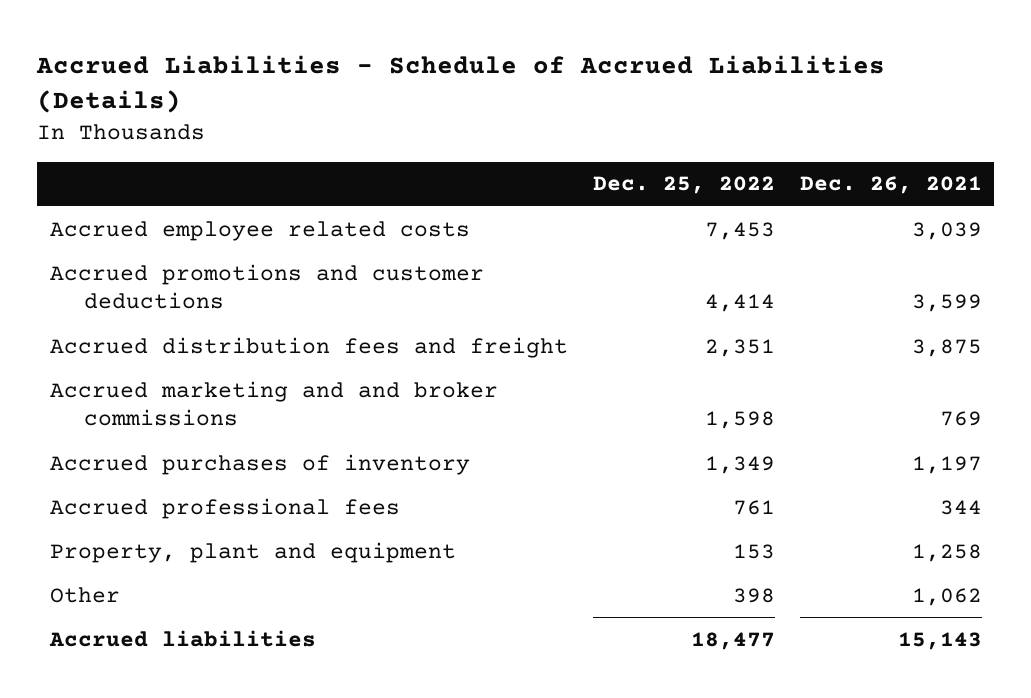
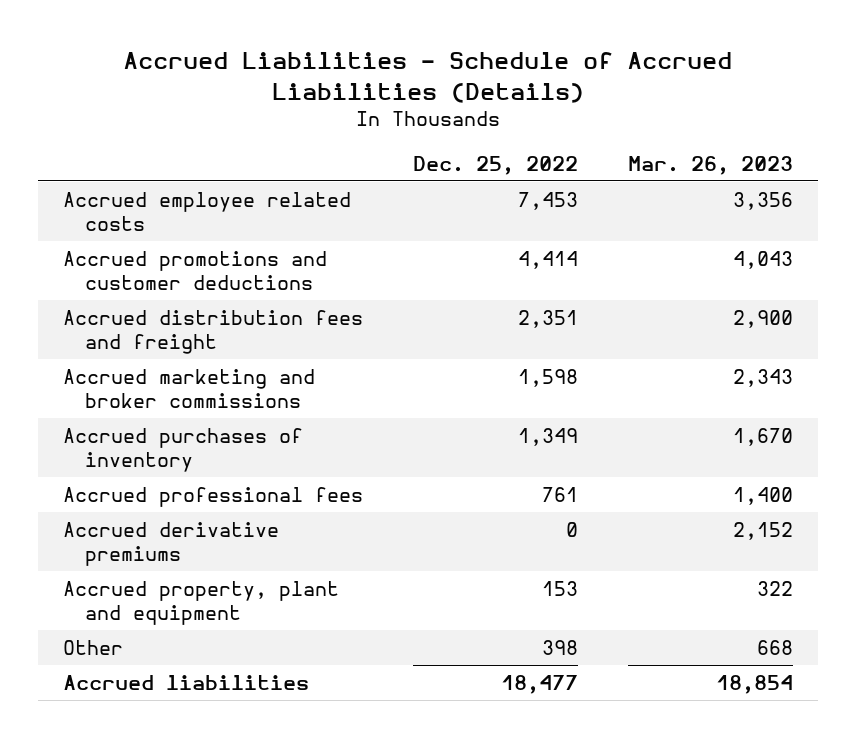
[799,176,982,195] Dec. 26, 2021 -> none
none -> [627,155,793,175] Mar. 26, 2023
[49,380,498,427] Accrued marketing and and broker commissions -> [63,368,316,408] Accrued marketing and broker commissions
none -> [63,521,280,566] Accrued derivative premiums
[49,541,456,563] Property, plant and equipment -> [63,580,340,625] Accrued property, plant and equipment

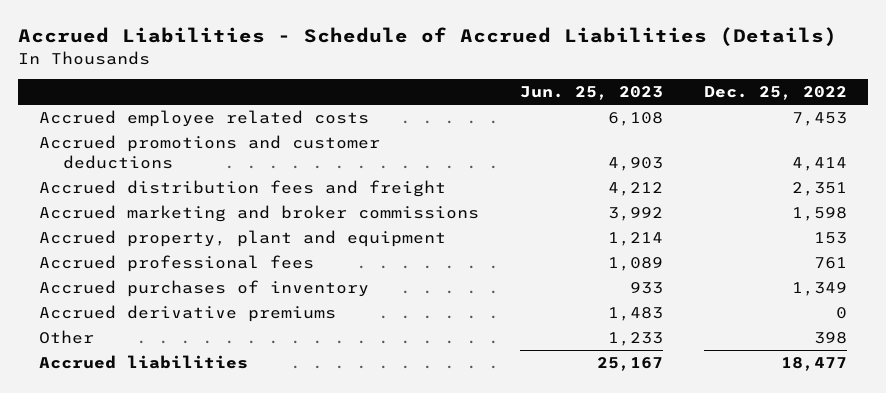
[627,155,793,175] Mar. 26, 2023 -> none
none -> [519,86,663,101] Jun. 25, 2023
[63,580,340,625] Accrued property, plant and equipment -> [38,229,446,247] Accrued property, plant and equipment
[63,427,304,472] Accrued purchases of inventory -> [38,279,369,297] Accrued purchases of inventory

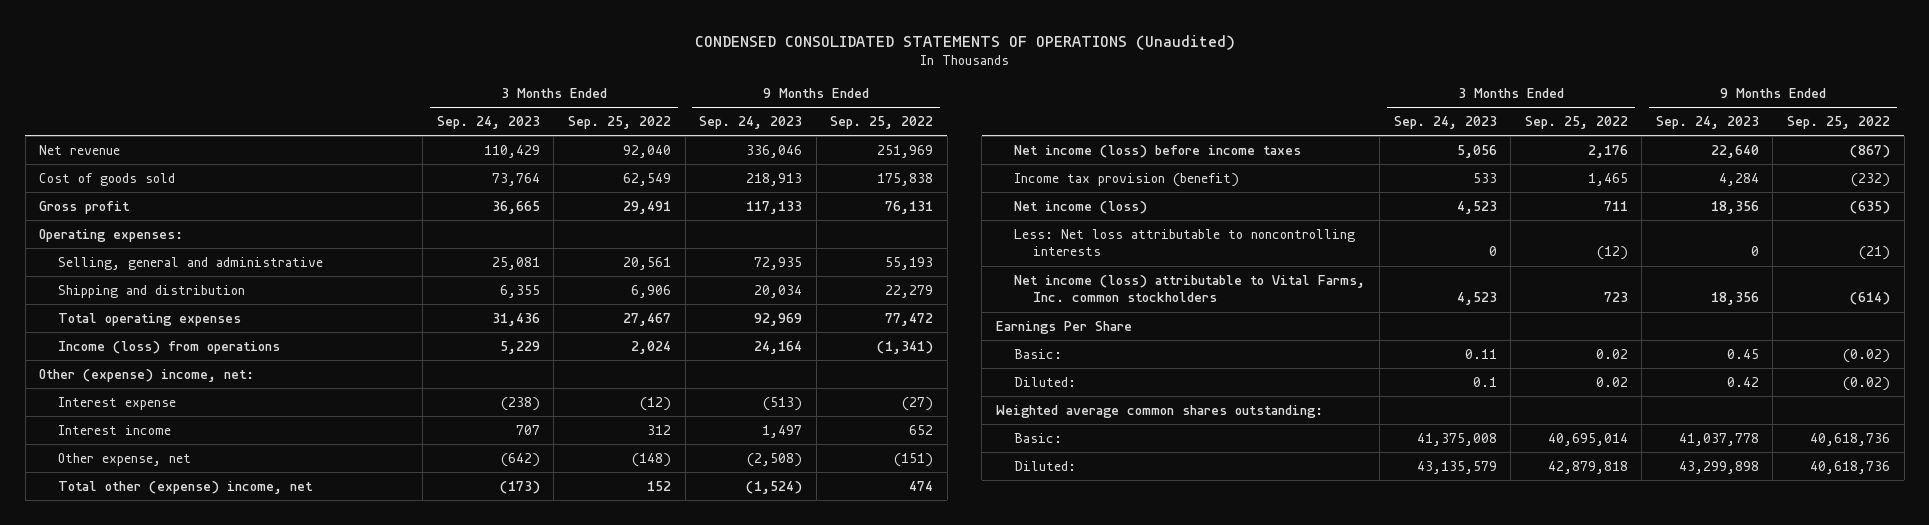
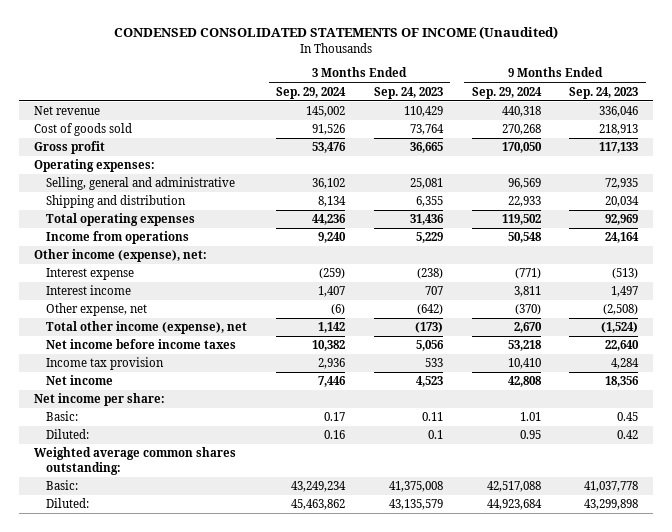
[694,34,1235,50] CONDENSED CONSOLIDATED STATEMENTS OF OPERATIONS (Unaudited) -> [114,26,559,40] CONDENSED CONSOLIDATED STATEMENTS OF INCOME (Unaudited)
[567,115,671,129] Sep. 25, 2022 -> none
[830,115,934,129] Sep. 25, 2022 -> none
none -> [275,86,346,99] Sep. 29, 2024
none -> [471,86,542,99] Sep. 29, 2024
[57,340,280,354] Income (loss) from operations -> [45,231,189,245] Income from operations
[39,368,255,382] Other (expense) income, net: -> [33,249,207,263] Other income (expense), net:
[1014,228,1356,257] Less: Net loss attributable to noncontrolling interests -> none
[1014,274,1366,303] Net income (loss) attributable to Vital Farms, Inc. common stockholders -> none
[57,480,313,494] Total other (expense) income, net -> [45,321,247,335] Total other income (expense), net
[1014,144,1302,158] Net income (loss) before income taxes -> [45,339,236,350] Net income before income taxes
[1014,172,1240,187] Income tax provision (benefit) -> [45,357,164,371] Income tax provision
[1014,200,1148,214] Net income (loss) -> [45,375,113,386] Net income
[995,320,1132,334] Earnings Per Share -> [33,393,165,407] Net income per share:

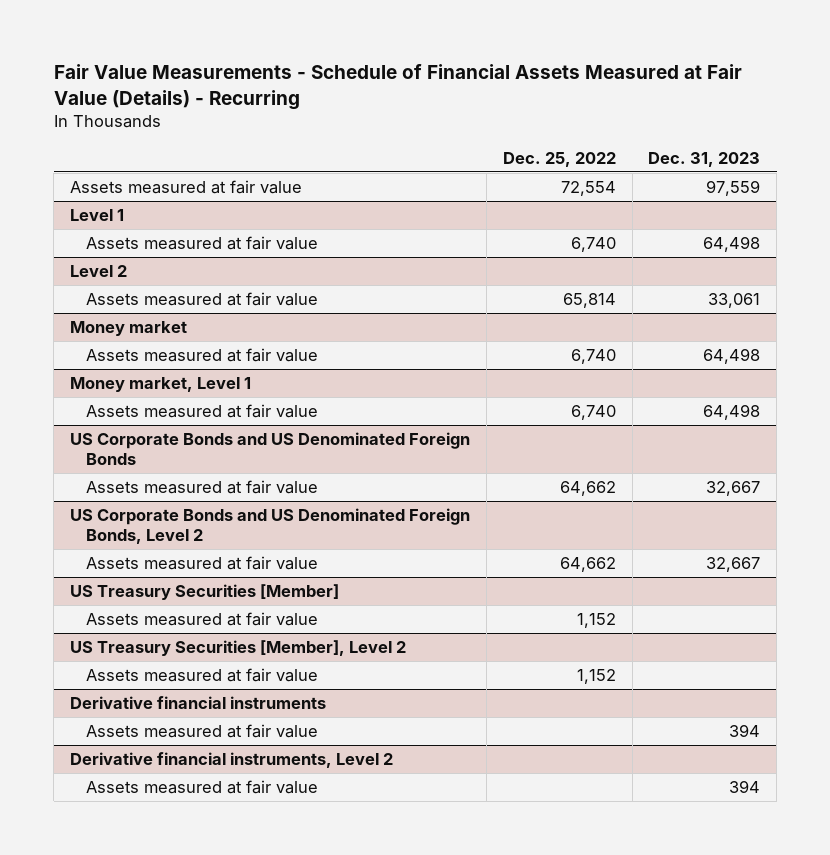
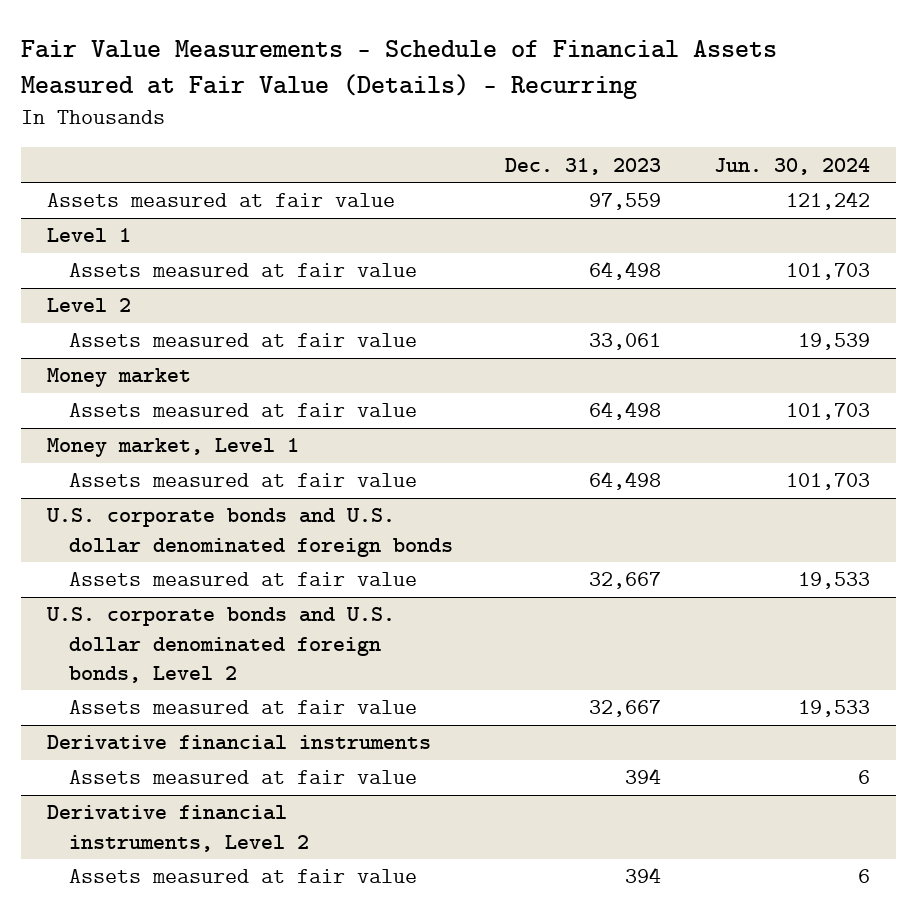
[502,151,616,167] Dec. 25, 2022 -> none
none -> [713,157,870,175] Jun. 30, 2024
[69,431,470,466] US Corporate Bonds and US Denominated Foreign Bonds -> [46,508,454,557] U.S. corporate bonds and U.S. dollar denominated foreign bonds
[69,507,470,545] US Corporate Bonds and US Denominated Foreign Bonds, Level 2 -> [46,607,396,683] U.S. corporate bonds and U.S. dollar denominated foreign bonds, Level 2
[69,583,339,600] US Treasury Securities [Member] -> none
[86,611,319,626] Assets measured at fair value -> none
[69,639,406,656] US Treasury Securities [Member], Level 2 -> none
[86,667,319,682] Assets measured at fair value -> none

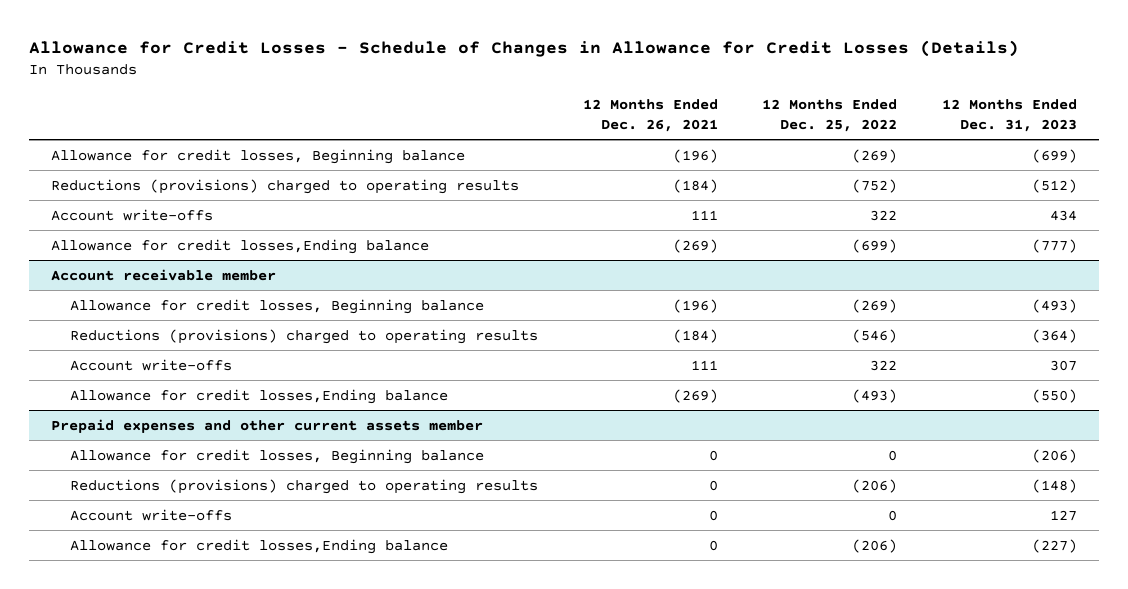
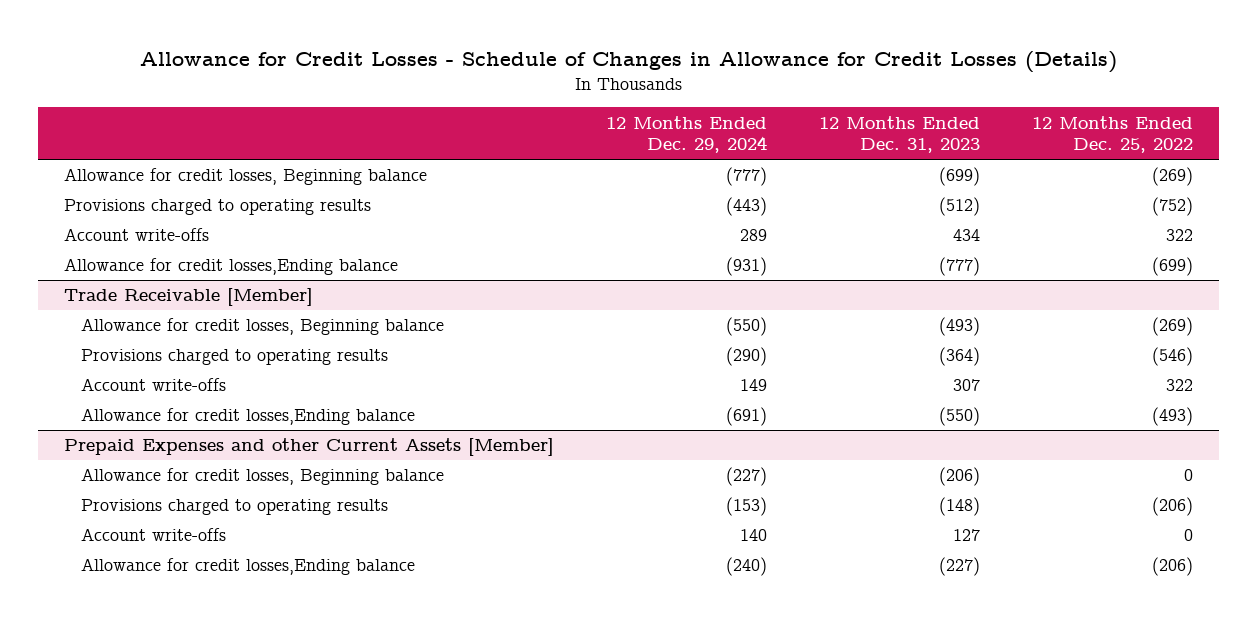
[582,99,718,132] 12 Months Ended Dec. 26, 2021 -> none
none -> [605,115,767,154] 12 Months Ended Dec. 29, 2024
[50,178,519,194] Reductions (provisions) charged to operating results -> [63,199,371,216] Provisions charged to operating results
[50,268,276,281] Account receivable member -> [63,288,313,307] Trade Receivable [Member]
[70,328,539,344] Reductions (provisions) charged to operating results -> [80,349,388,366] Provisions charged to operating results
[50,418,483,433] Prepaid expenses and other current assets member -> [63,438,554,457] Prepaid Expenses and other Current Assets [Member]
[70,478,539,494] Reductions (provisions) charged to operating results -> [80,499,388,516] Provisions charged to operating results

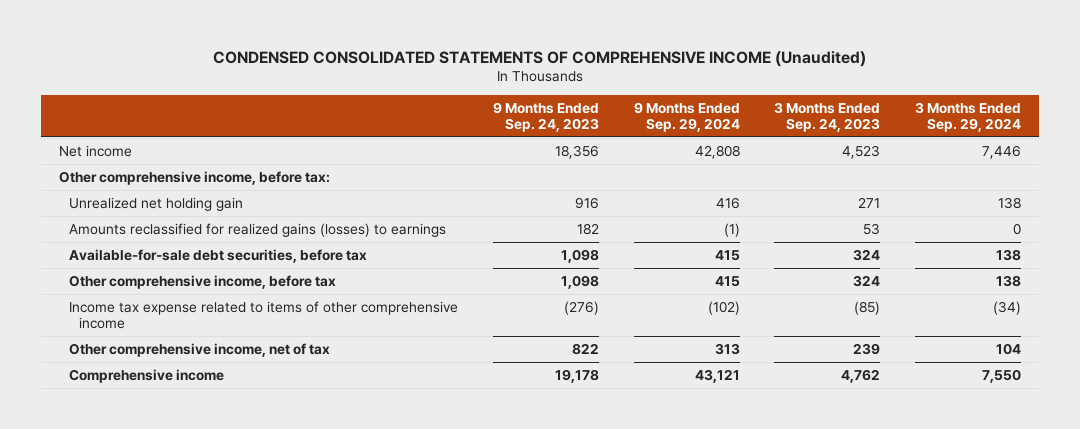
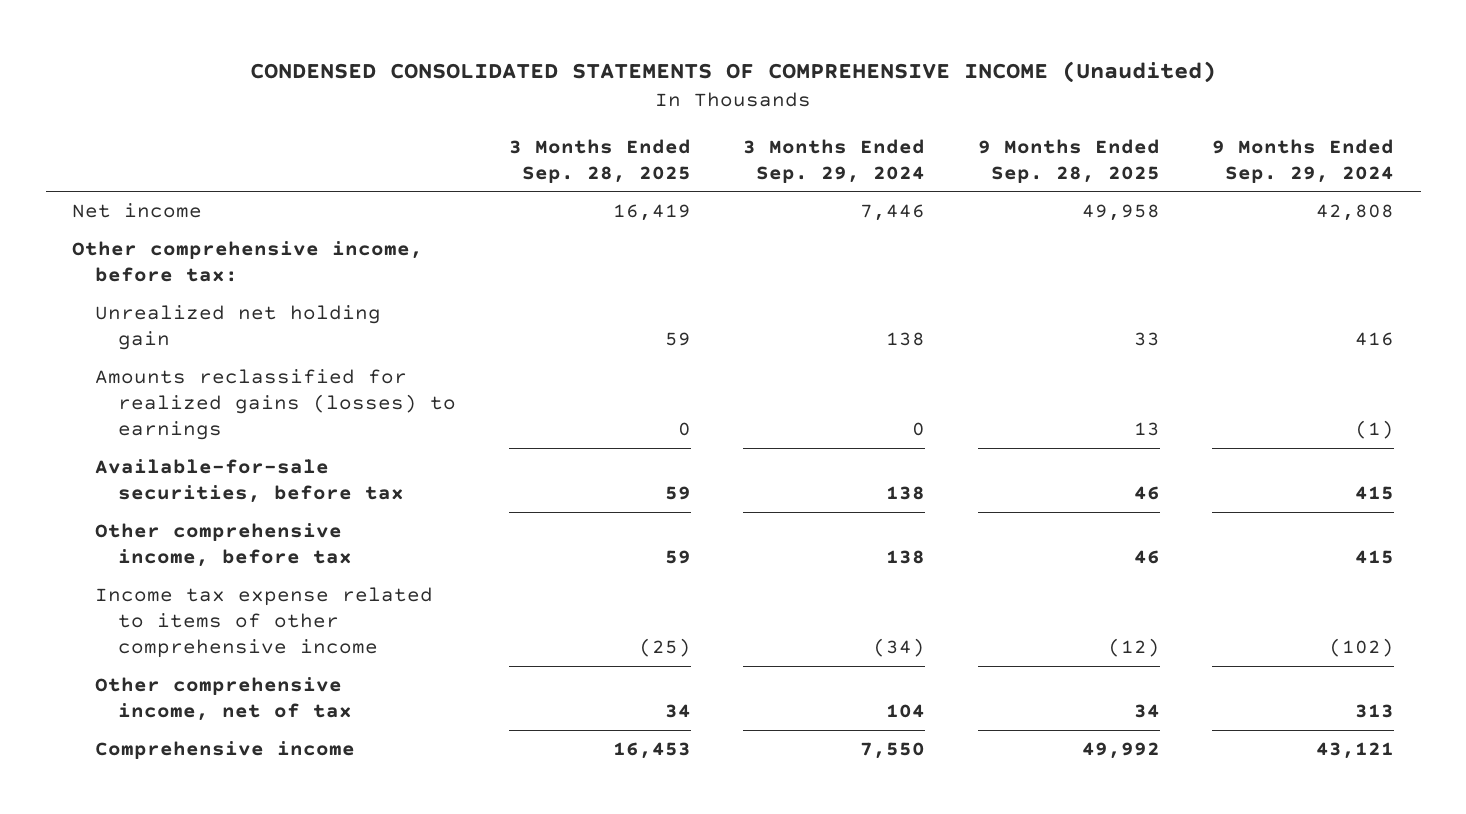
[492,102,599,133] 9 Months Ended Sep. 24, 2023 -> none
[774,102,881,133] 3 Months Ended Sep. 24, 2023 -> none
none -> [508,138,691,183] 3 Months Ended Sep. 28, 2025
none -> [977,138,1160,183] 9 Months Ended Sep. 28, 2025
[68,248,367,263] Available-for-sale debt securities, before tax -> [95,459,405,504] Available-for-sale securities, before tax

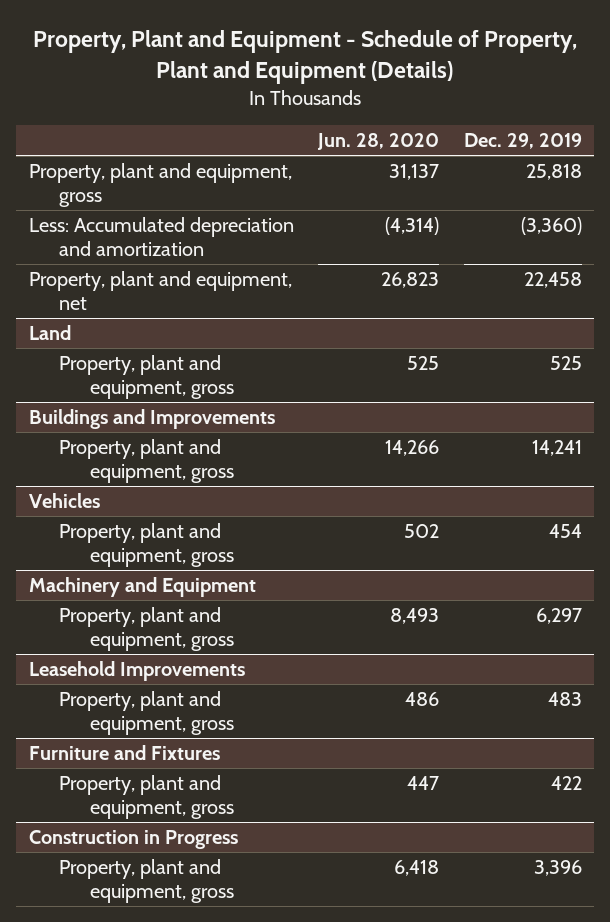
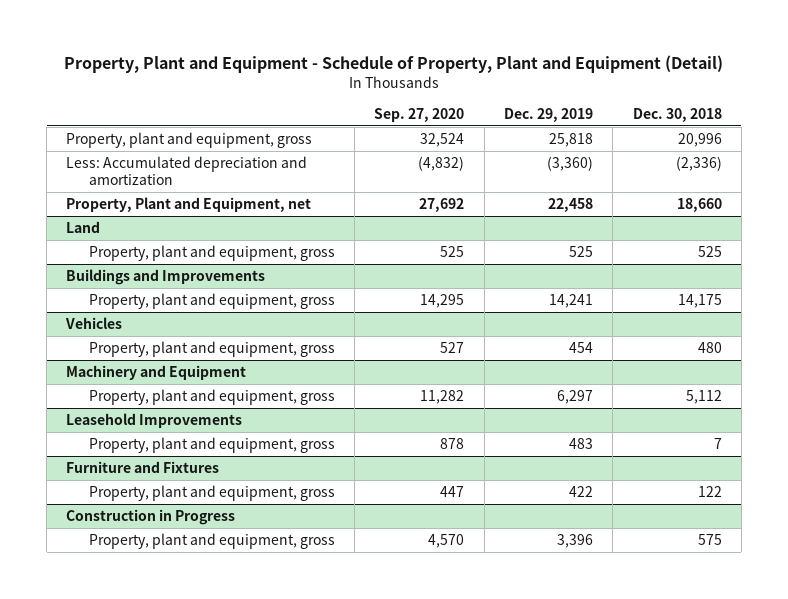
[33,30,578,85] Property, Plant and Equipment - Schedule of Property, Plant and Equipment (Details) -> [63,54,723,73] Property, Plant and Equipment - Schedule of Property, Plant and Equipment (Detail)
[317,133,440,151] Jun. 28, 2020 -> none
none -> [374,107,465,122] Sep. 27, 2020
none -> [632,107,722,122] Dec. 30, 2018
[28,270,292,310] Property, plant and equipment, net -> [66,197,312,213] Property, Plant and Equipment, net

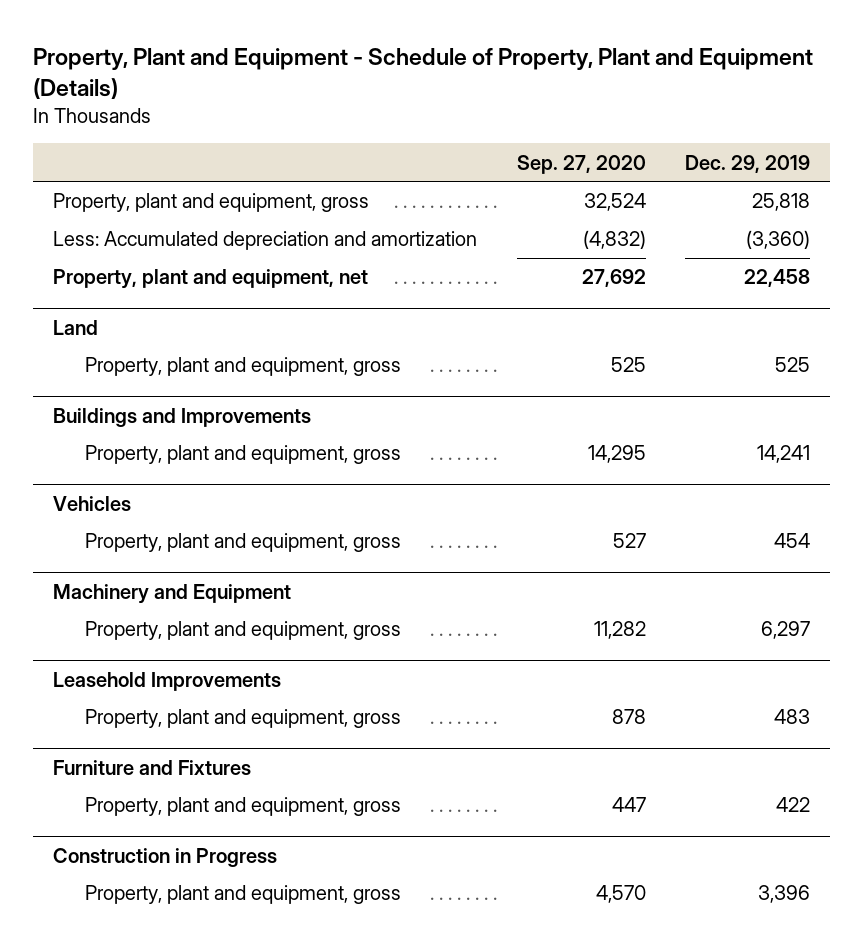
[63,54,723,73] Property, Plant and Equipment - Schedule of Property, Plant and Equipment (Detail) -> [33,47,814,100] Property, Plant and Equipment - Schedule of Property, Plant and Equipment (Details)
[632,107,722,122] Dec. 30, 2018 -> none
[66,197,312,213] Property, Plant and Equipment, net -> [53,269,369,290] Property, plant and equipment, net

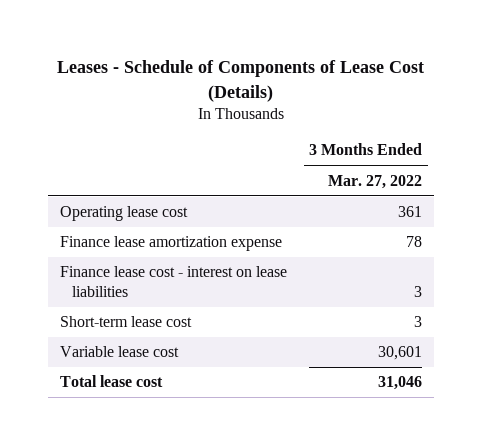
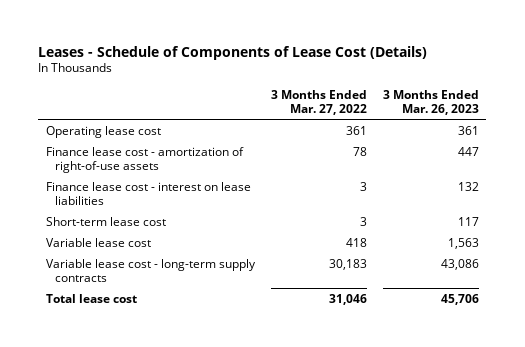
none -> [382,89,479,115] 3 Months Ended Mar. 26, 2023
[59,236,282,252] Finance lease amortization expense -> [46,146,245,173] Finance lease cost - amortization of right-of-use assets
[378,346,423,361] 30,601 -> [345,237,367,247] 418
none -> [46,258,257,282] Variable lease cost - long-term supply contracts

